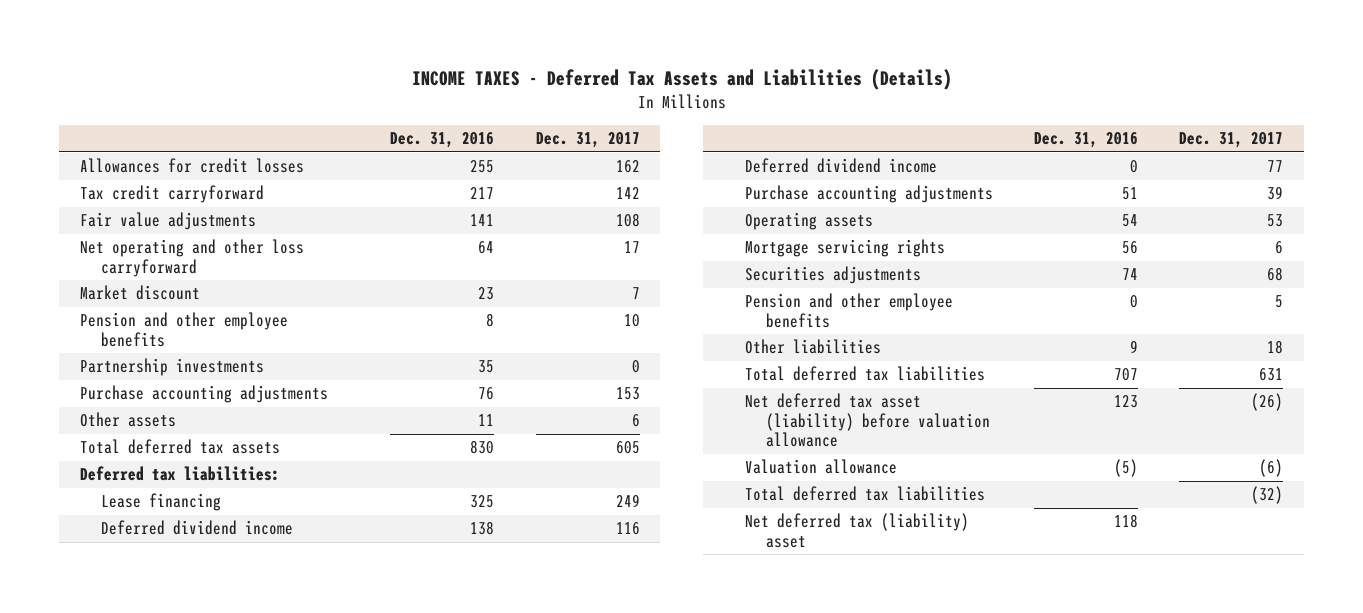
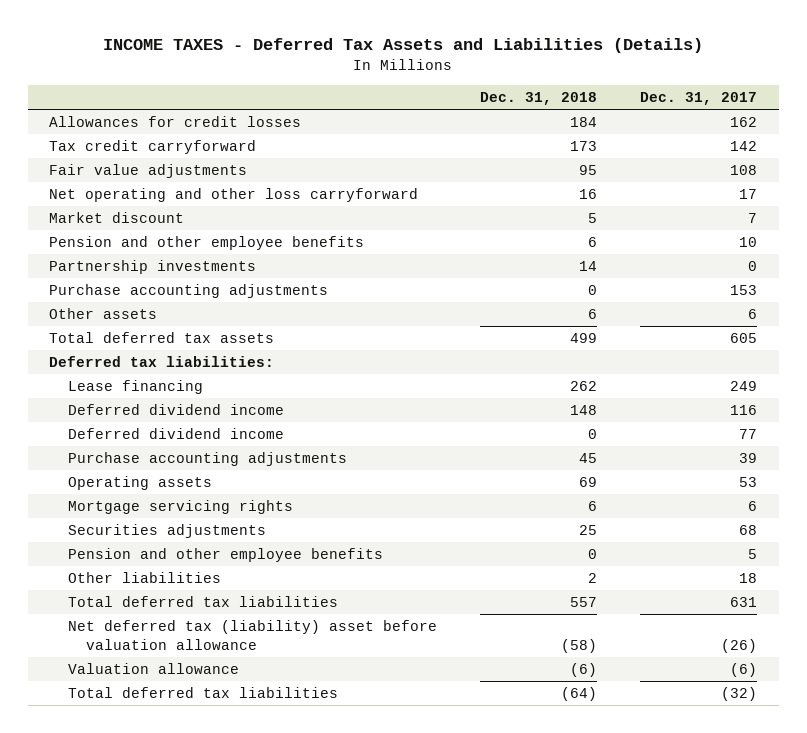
[390,132,495,149] Dec. 31, 2016 -> none
none -> [480,91,598,105] Dec. 31, 2018
[744,393,991,448] Net deferred tax asset (liability) before valuation allowance -> [67,620,437,650] Net deferred tax (liability) asset before valuation allowance
[744,513,969,548] Net deferred tax (liability) asset -> none

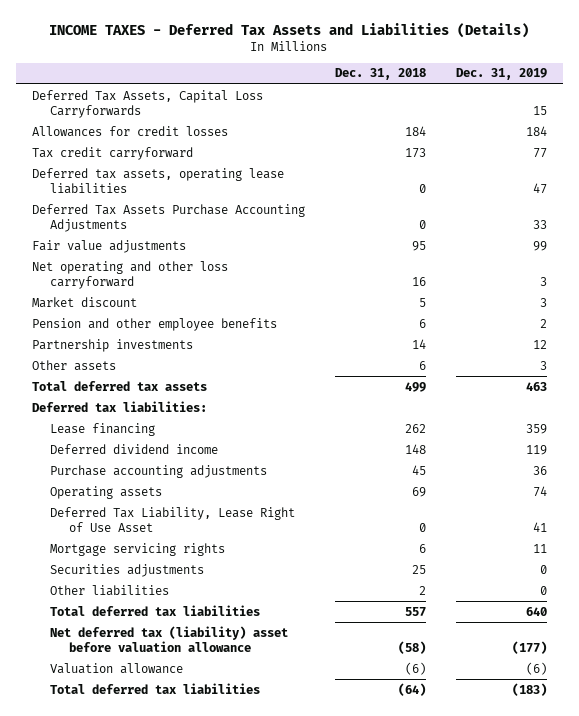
[640,91,758,105] Dec. 31, 2017 -> none
none -> [456,68,548,81] Dec. 31, 2019
none -> [31,89,263,118] Deferred Tax Assets, Capital Loss Carryforwards
none -> [31,167,284,194] Deferred tax assets, operating lease liabilities
none -> [31,203,305,232] Deferred Tax Assets Purchase Accounting Adjustments
[49,284,329,299] Purchase accounting adjustments -> none
[67,428,284,440] Deferred dividend income -> none
none -> [50,506,296,532] Deferred Tax Liability, Lease Right of Use Asset
[67,548,383,563] Pension and other employee benefits -> none

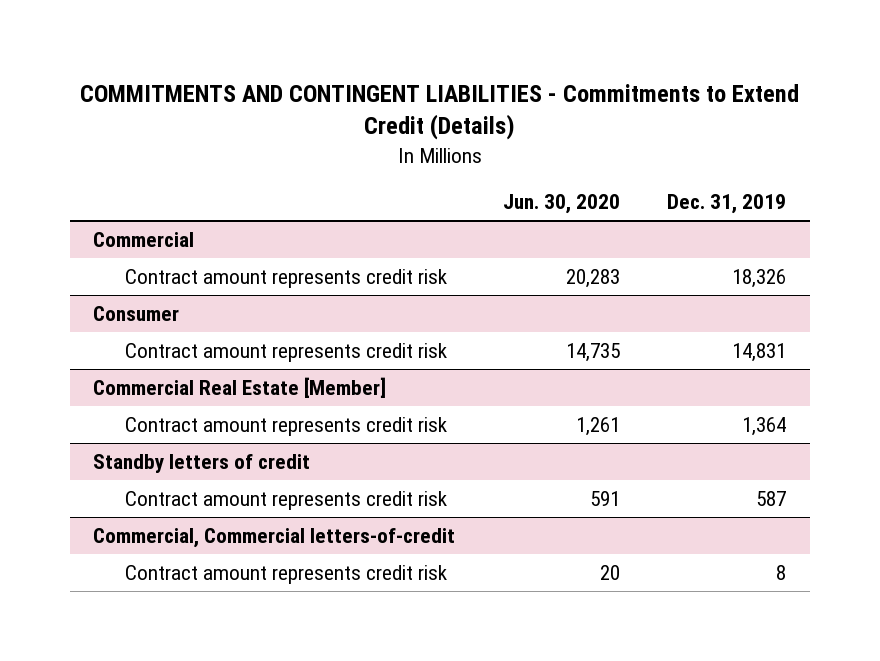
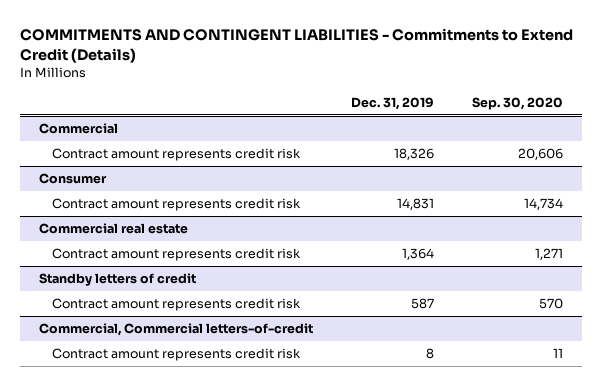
[502,194,620,215] Jun. 30, 2020 -> none
none -> [472,96,564,110] Sep. 30, 2020
[93,376,387,398] Commercial Real Estate [Member] -> [39,223,189,235] Commercial real estate

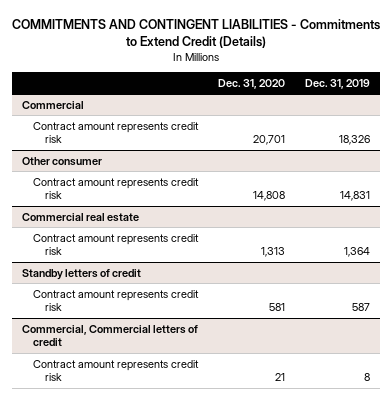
[472,96,564,110] Sep. 30, 2020 -> none
none -> [218,78,286,89] Dec. 31, 2020
[39,173,108,185] Consumer -> [21,156,102,166] Other consumer
[39,323,314,337] Commercial, Commercial letters-of-credit -> [21,324,198,347] Commercial, Commercial letters of credit

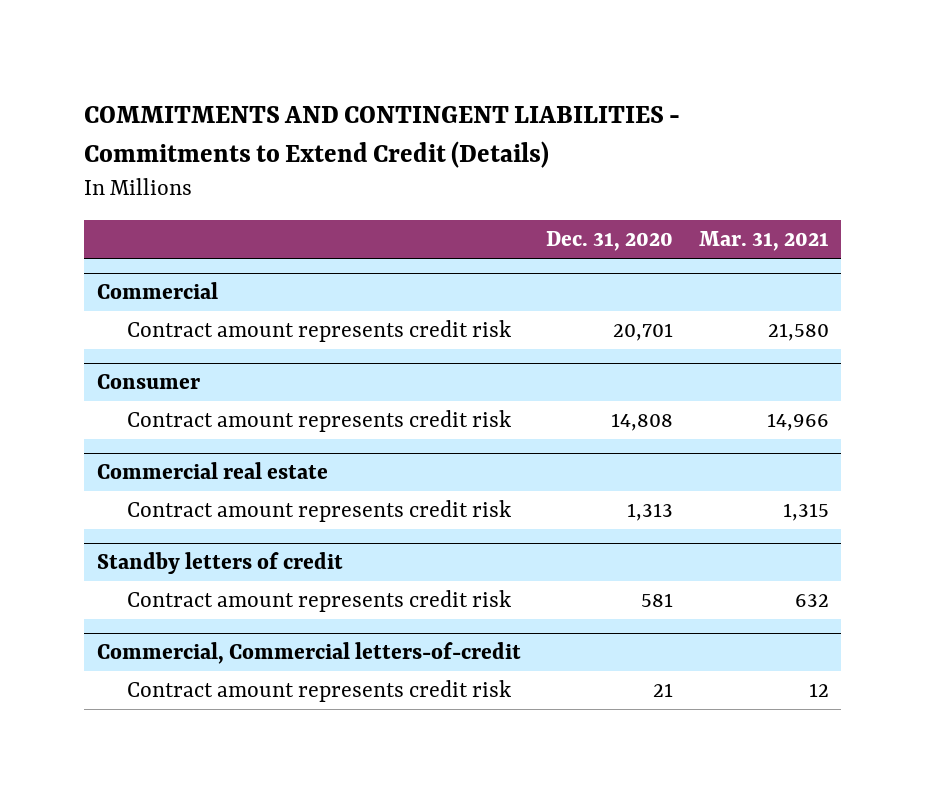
[305,78,371,89] Dec. 31, 2019 -> none
none -> [698,231,829,252] Mar. 31, 2021
[21,156,102,166] Other consumer -> [97,374,201,390] Consumer
[21,324,198,347] Commercial, Commercial letters of credit -> [97,642,522,665] Commercial, Commercial letters-of-credit

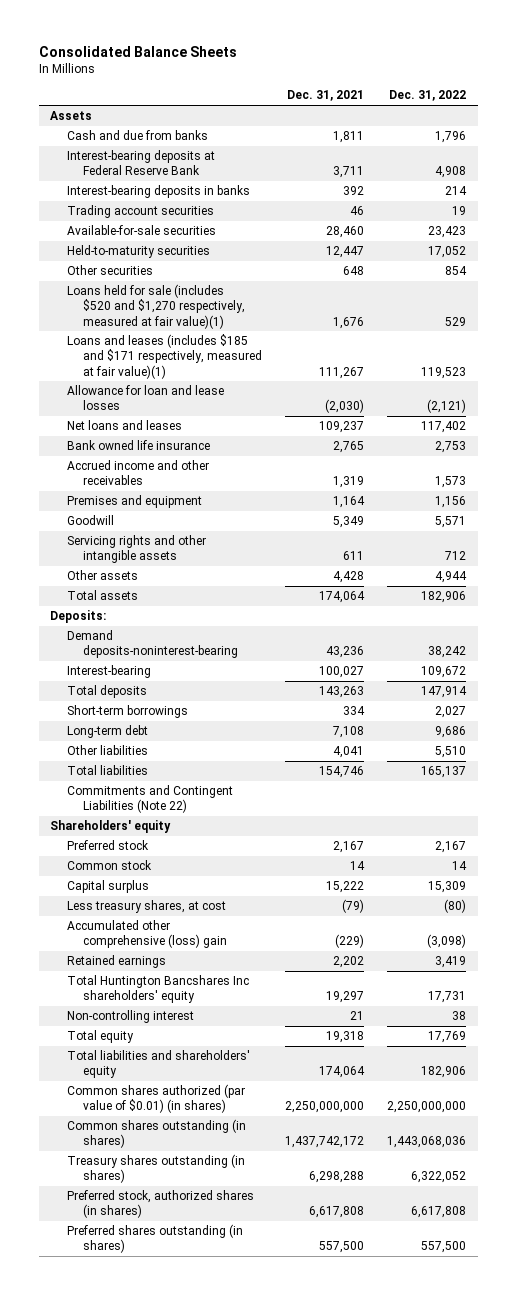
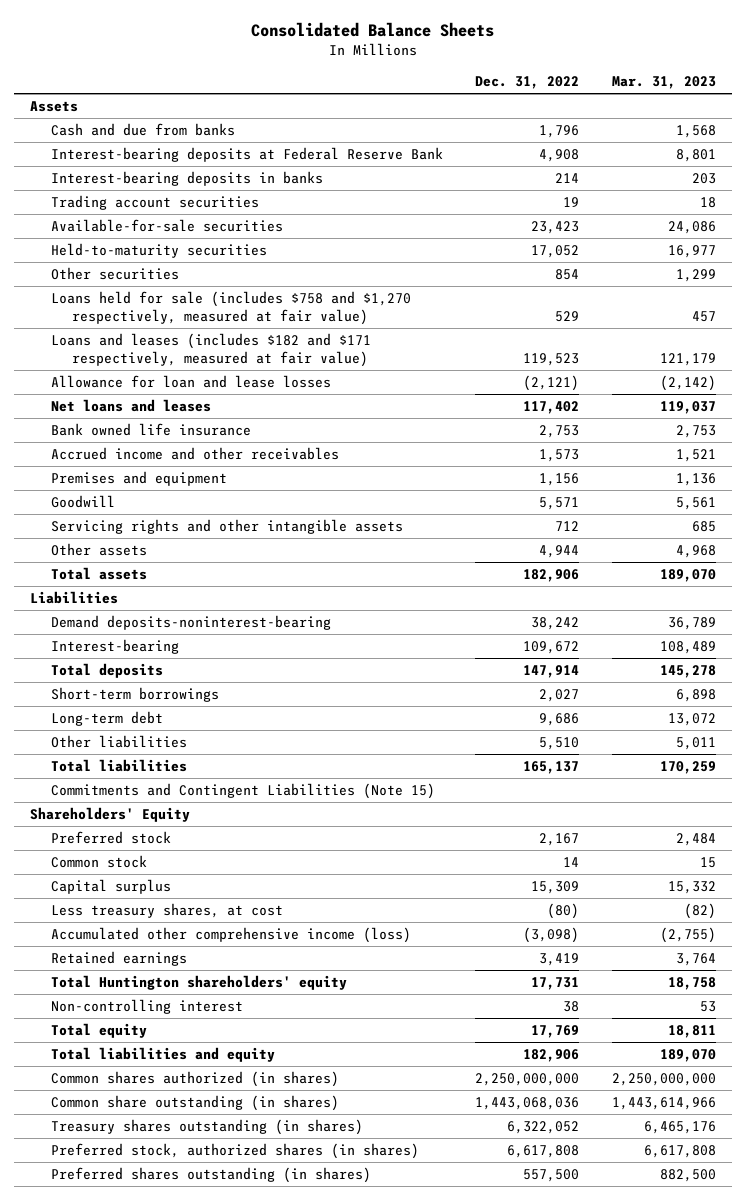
[287,90,365,102] Dec. 31, 2021 -> none
none -> [611,76,716,90] Mar. 31, 2023
[66,284,246,329] Loans held for sale (includes $520 and $1,270 respectively, measured at fair value)(1) -> [51,290,412,326] Loans held for sale (includes $758 and $1,270 respectively, measured at fair value)
[66,334,263,379] Loans and leases (includes $185 and $171 respectively, measured at fair value)(1) -> [51,332,372,368] Loans and leases (includes $182 and $171 respectively, measured at fair value)
[50,610,107,624] Deposits: -> none
none -> [30,590,119,604] Liabilities
[66,785,233,814] Commitments and Contingent Liabilities (Note 22) -> [51,782,436,799] Commitments and Contingent Liabilities (Note 15)
[50,820,172,834] Shareholders' equity -> [30,806,191,822] Shareholders' Equity
[66,920,228,949] Accumulated other comprehensive (loss) gain -> [51,926,412,943] Accumulated other comprehensive income (loss)
[66,975,249,1004] Total Huntington Bancshares Inc shareholders' equity -> [51,974,348,990] Total Huntington shareholders' equity
[66,1050,250,1079] Total liabilities and shareholders' equity -> [51,1046,276,1062] Total liabilities and equity
[66,1084,245,1114] Common shares authorized (par value of $0.01) (in shares) -> [51,1070,340,1087] Common shares authorized (in shares)
[66,1119,246,1149] Common shares outstanding (in shares) -> [51,1094,340,1111] Common share outstanding (in shares)

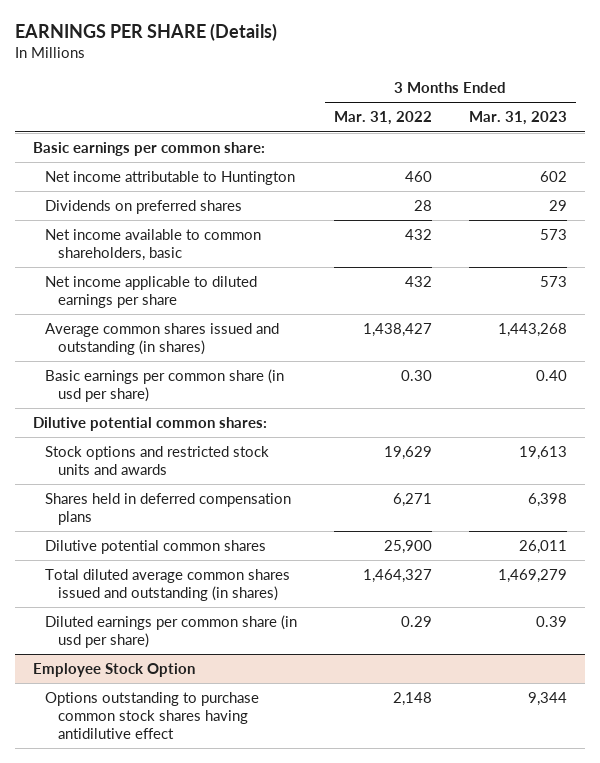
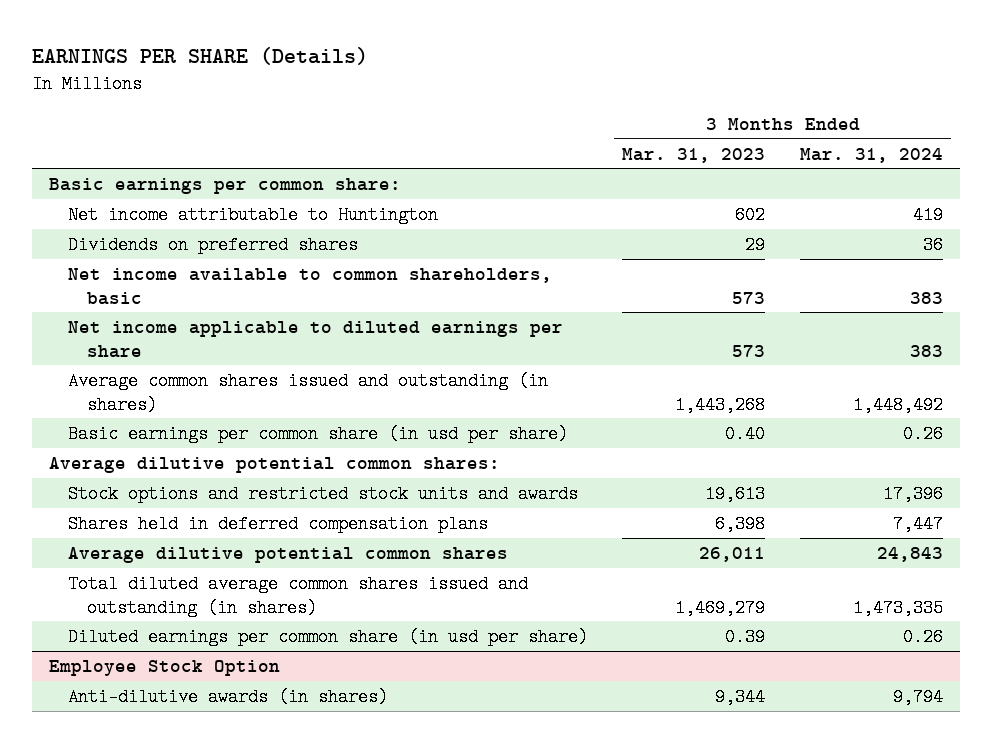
[333,111,432,126] Mar. 31, 2022 -> none
none -> [799,147,943,163] Mar. 31, 2024
[33,416,268,431] Dilutive potential common shares: -> [49,456,501,473] Average dilutive potential common shares:
[45,539,267,554] Dilutive potential common shares -> [68,546,509,563] Average dilutive potential common shares
[45,691,260,740] Options outstanding to purchase common stock shares having antidilutive effect -> [68,687,389,706] Anti-dilutive awards (in shares)

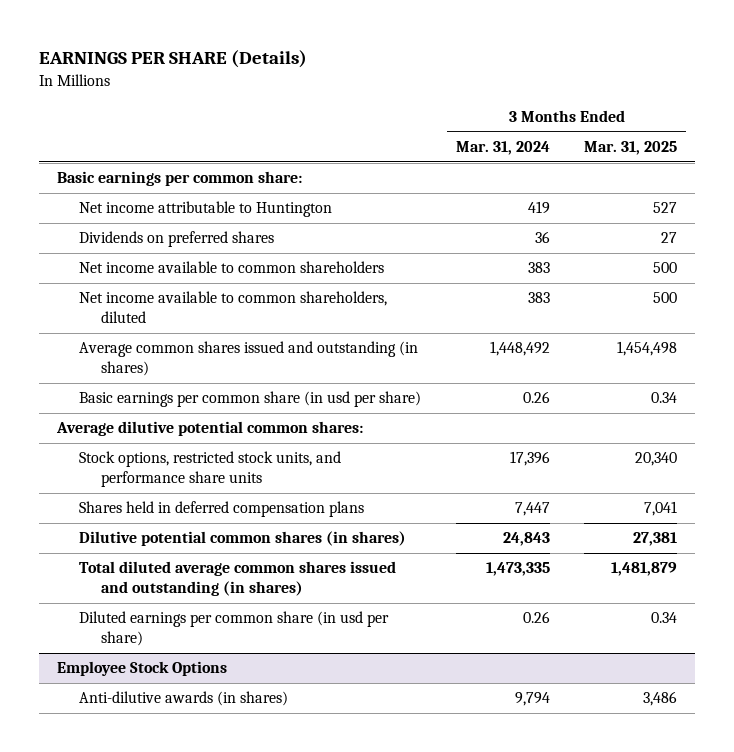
[622,147,766,163] Mar. 31, 2023 -> none
none -> [584,141,678,156] Mar. 31, 2025
[68,267,553,305] Net income available to common shareholders, basic -> [78,261,384,274] Net income available to common shareholders
[68,320,564,358] Net income applicable to diluted earnings per share -> [78,291,387,324] Net income available to common shareholders, diluted
[68,484,579,503] Stock options and restricted stock units and awards -> [78,451,341,488] Stock options, restricted stock units, and performance share units
[68,546,509,563] Average dilutive potential common shares -> [78,531,406,547] Dilutive potential common shares (in shares)
[49,659,281,676] Employee Stock Option -> [56,661,227,677] Employee Stock Options

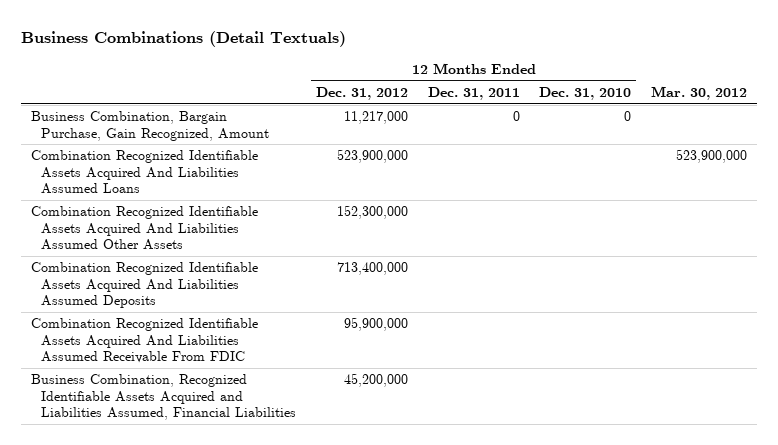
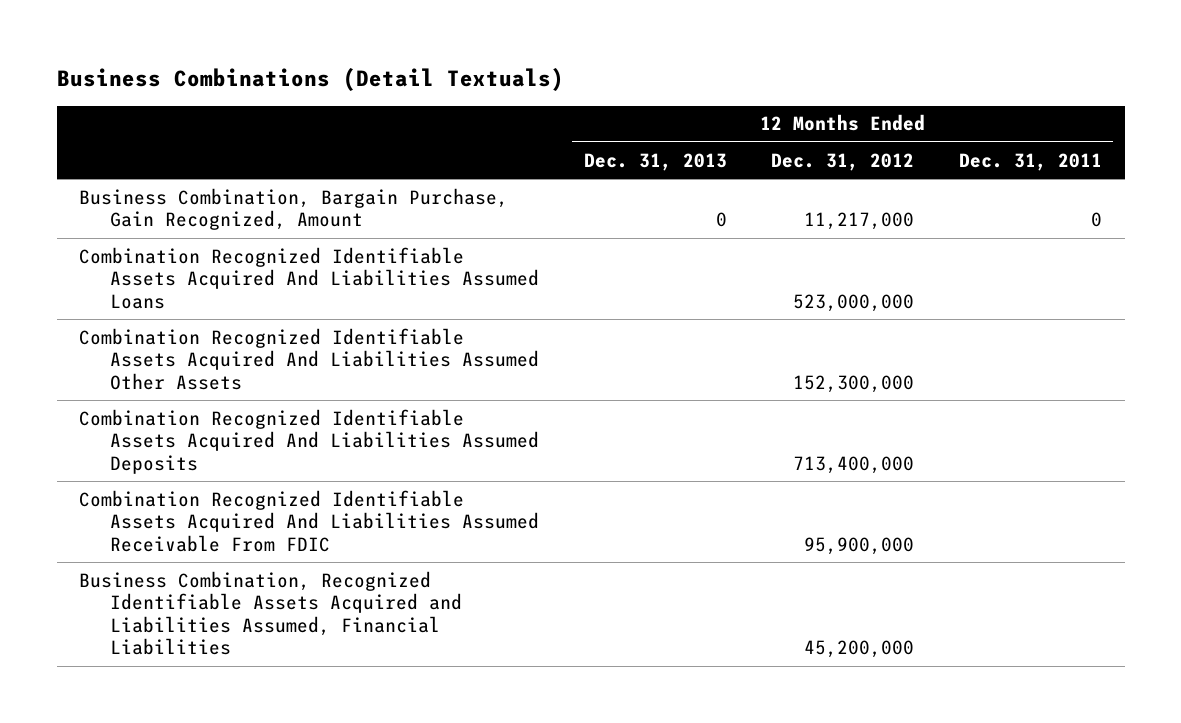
[539,86,632,100] Dec. 31, 2010 -> none
[651,85,748,100] Mar. 30, 2012 -> none
none -> [583,152,727,171] Dec. 31, 2013
[337,149,409,164] 523,900,000 -> [793,293,915,312] 523,000,000

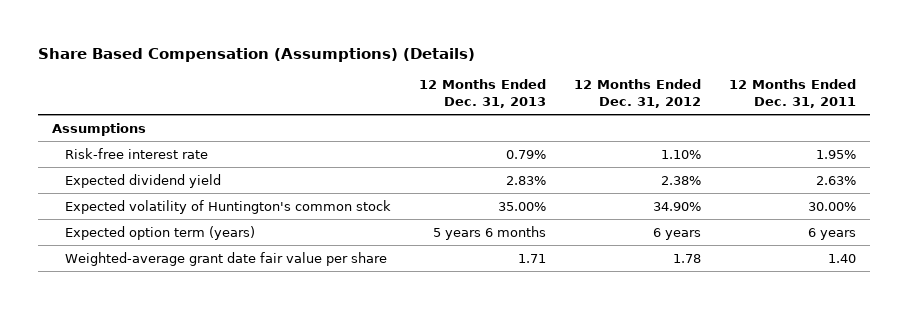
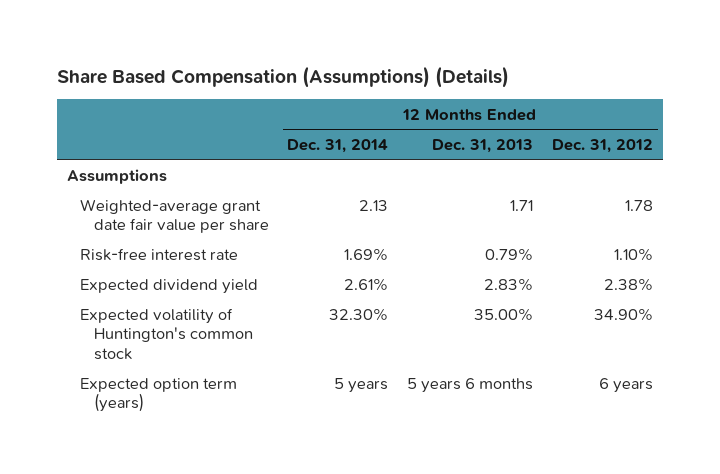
[728,79,856,109] 12 Months Ended Dec. 31, 2011 -> none
none -> [287,138,389,153] Dec. 31, 2014
[65,251,388,266] Weighted-average grant date fair value per share -> [80,198,269,234] Weighted-average grant date fair value per share

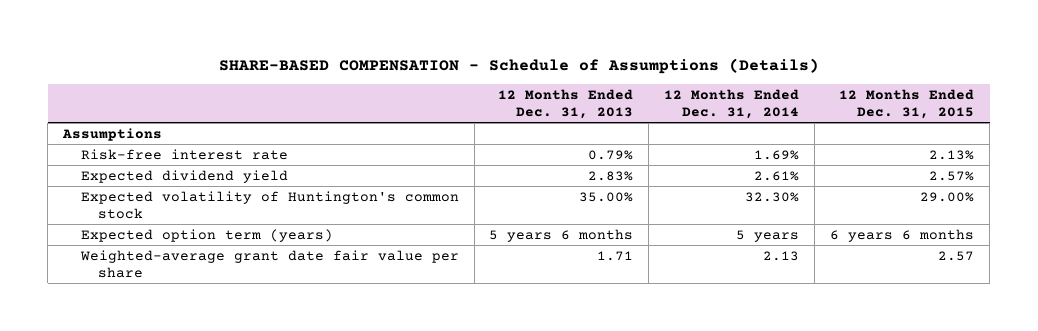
[57,65,510,88] Share Based Compensation (Assumptions) (Details) -> [218,58,819,75] SHARE-BASED COMPENSATION - Schedule of Assumptions (Details)
[552,138,654,153] Dec. 31, 2012 -> none
none -> [839,89,975,119] 12 Months Ended Dec. 31, 2015
[80,198,269,234] Weighted-average grant date fair value per share -> [79,249,459,278] Weighted-average grant date fair value per share

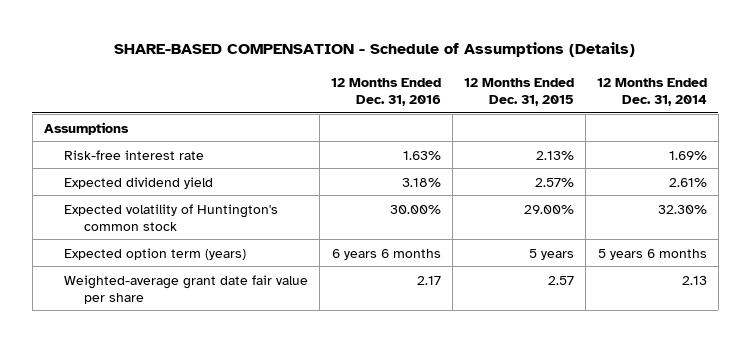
[498,89,634,119] 12 Months Ended Dec. 31, 2013 -> none
none -> [330,77,441,106] 12 Months Ended Dec. 31, 2016
[736,229,800,242] 5 years -> [597,248,707,260] 5 years 6 months
[830,228,975,242] 6 years 6 months -> [528,248,574,260] 5 years

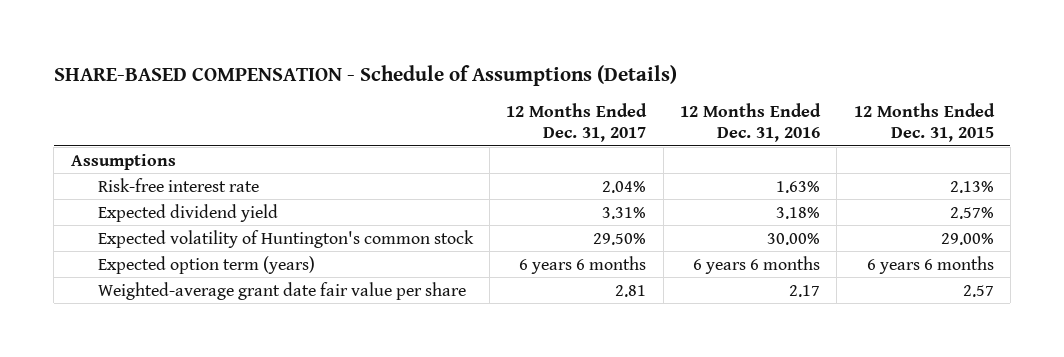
[596,77,707,106] 12 Months Ended Dec. 31, 2014 -> none
none -> [506,103,648,142] 12 Months Ended Dec. 31, 2017
[528,248,574,260] 5 years -> [866,255,994,274] 6 years 6 months

